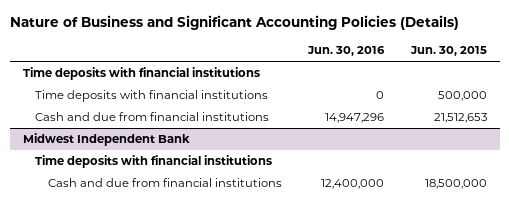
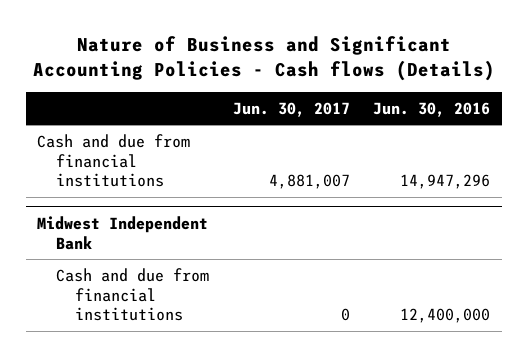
[9,15,459,31] Nature of Business and Significant Accounting Policies (Details) -> [32,35,495,81] Nature of Business and Significant Accounting Policies - Cash flows (Details)
[409,46,487,57] Jun. 30, 2015 -> none
none -> [232,101,350,117] Jun. 30, 2017
[22,67,260,81] Time deposits with financial institutions -> none
[35,90,269,103] Time deposits with financial institutions -> none
[35,155,273,169] Time deposits with financial institutions -> none

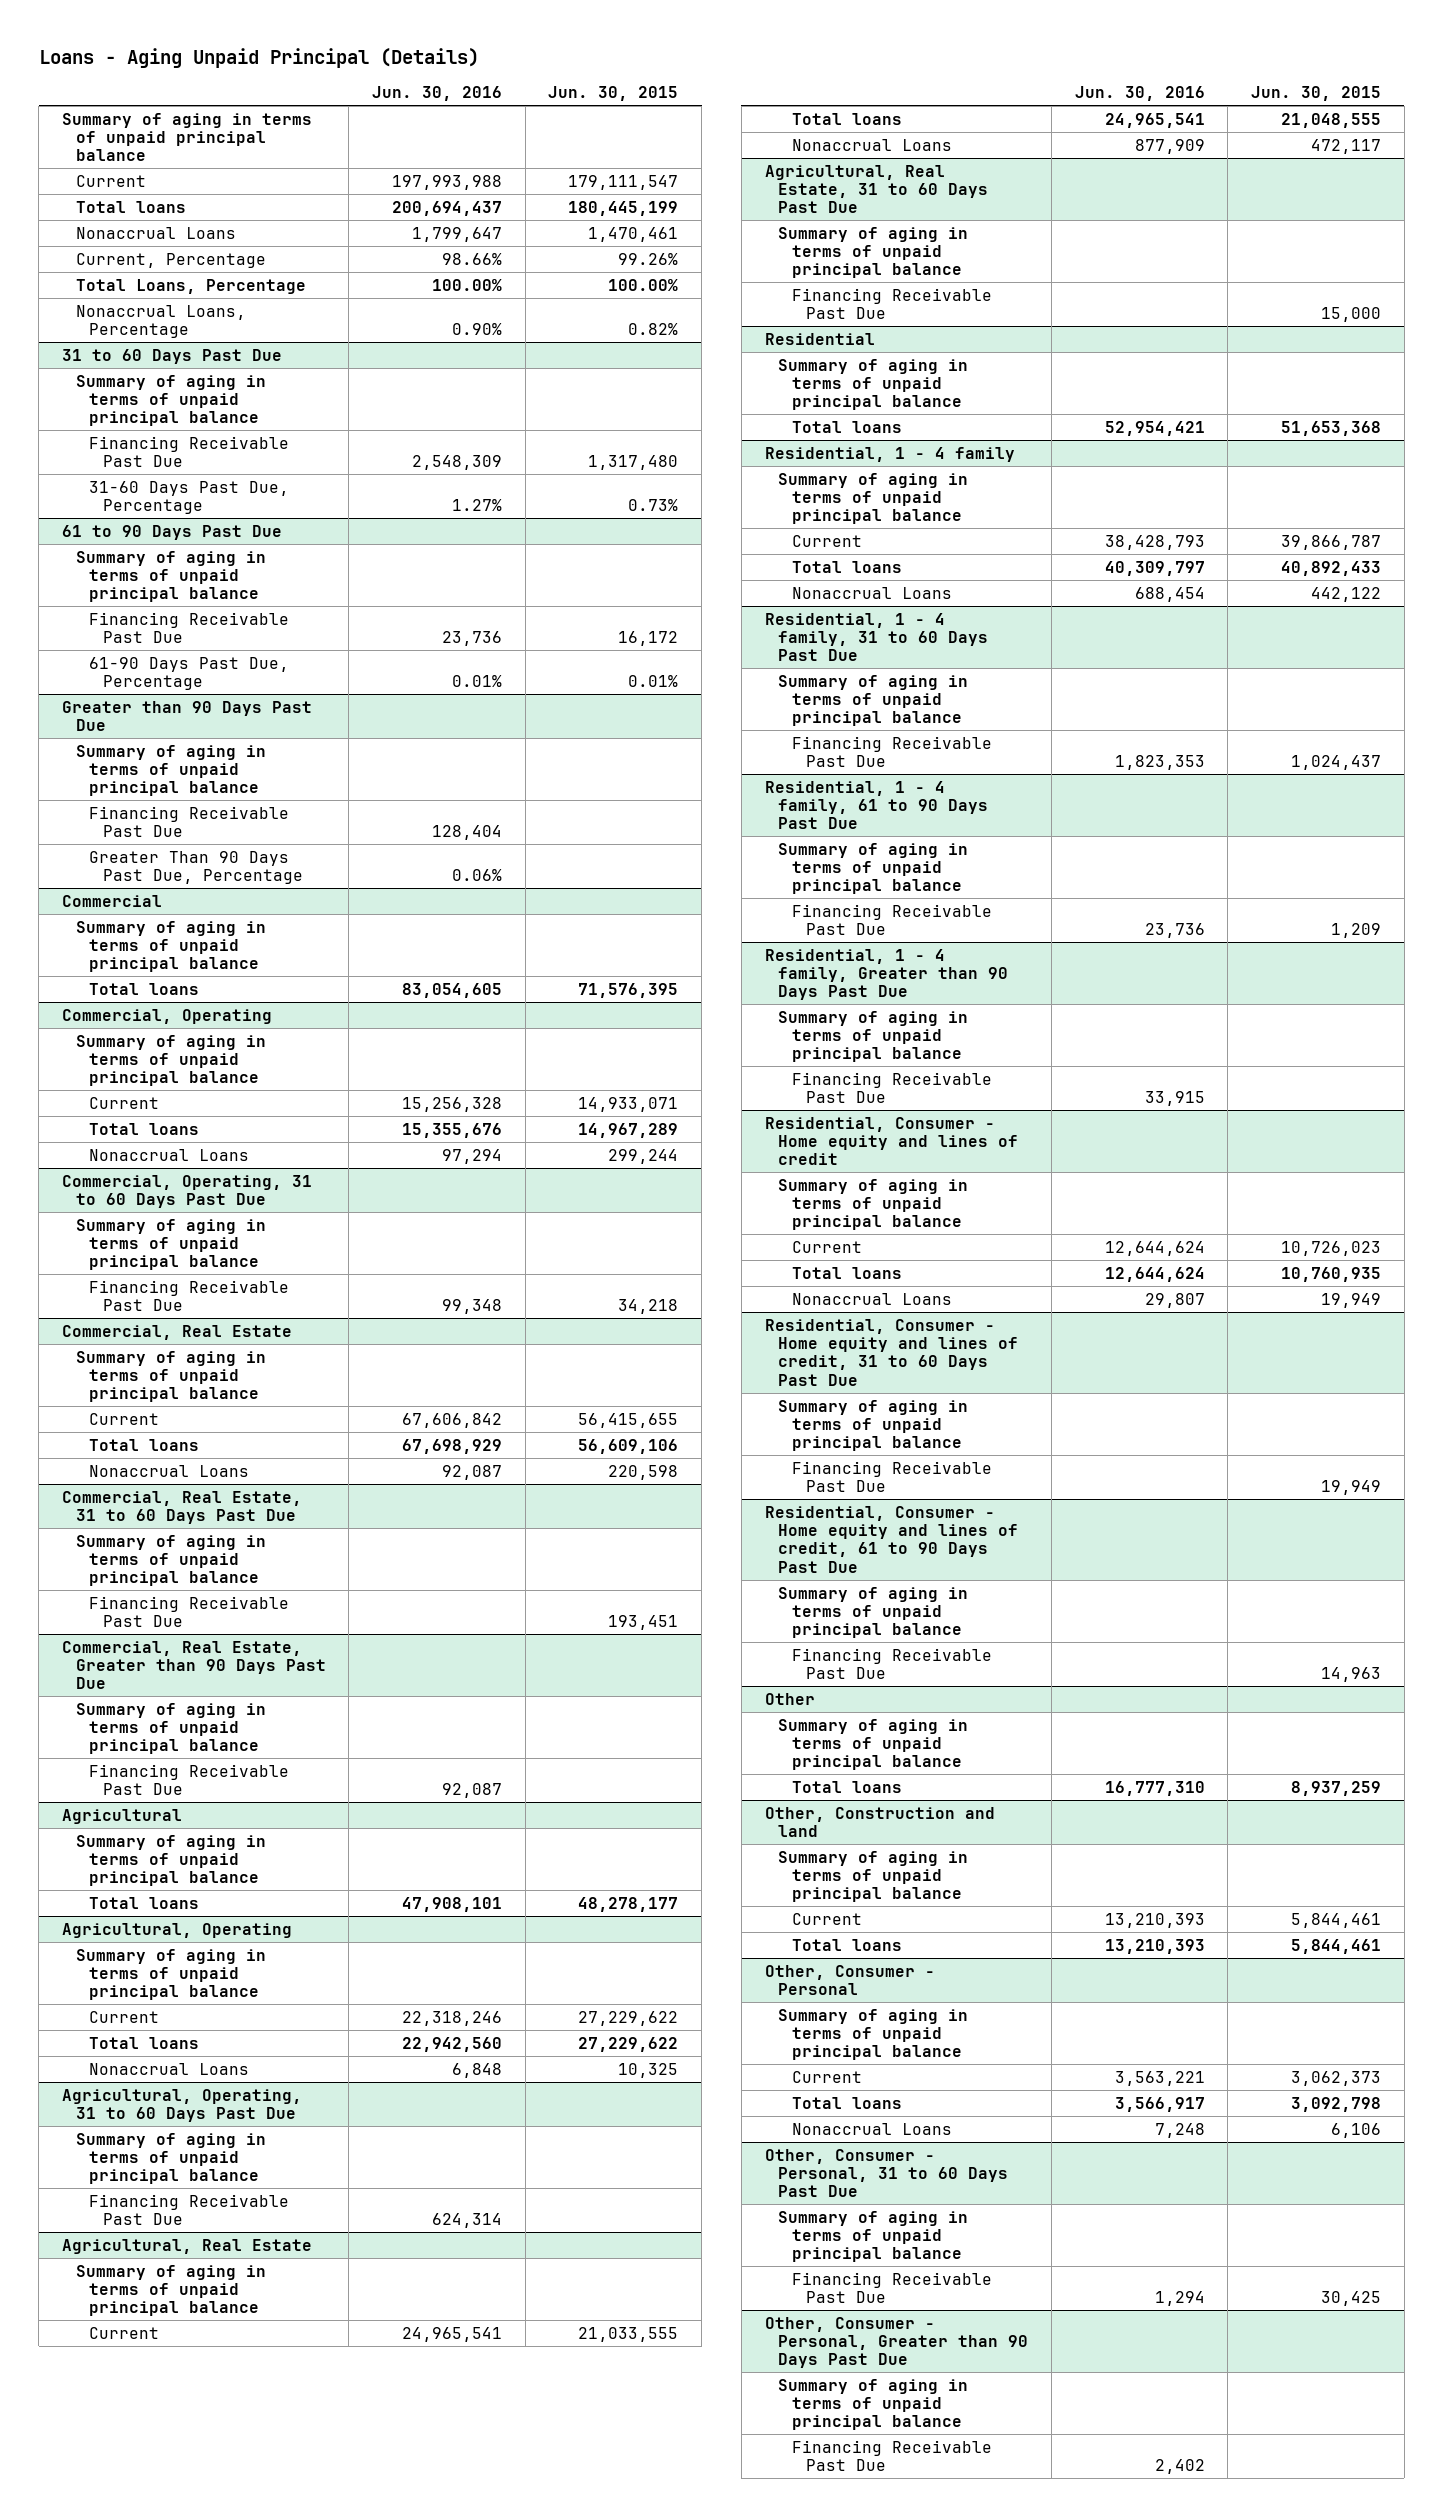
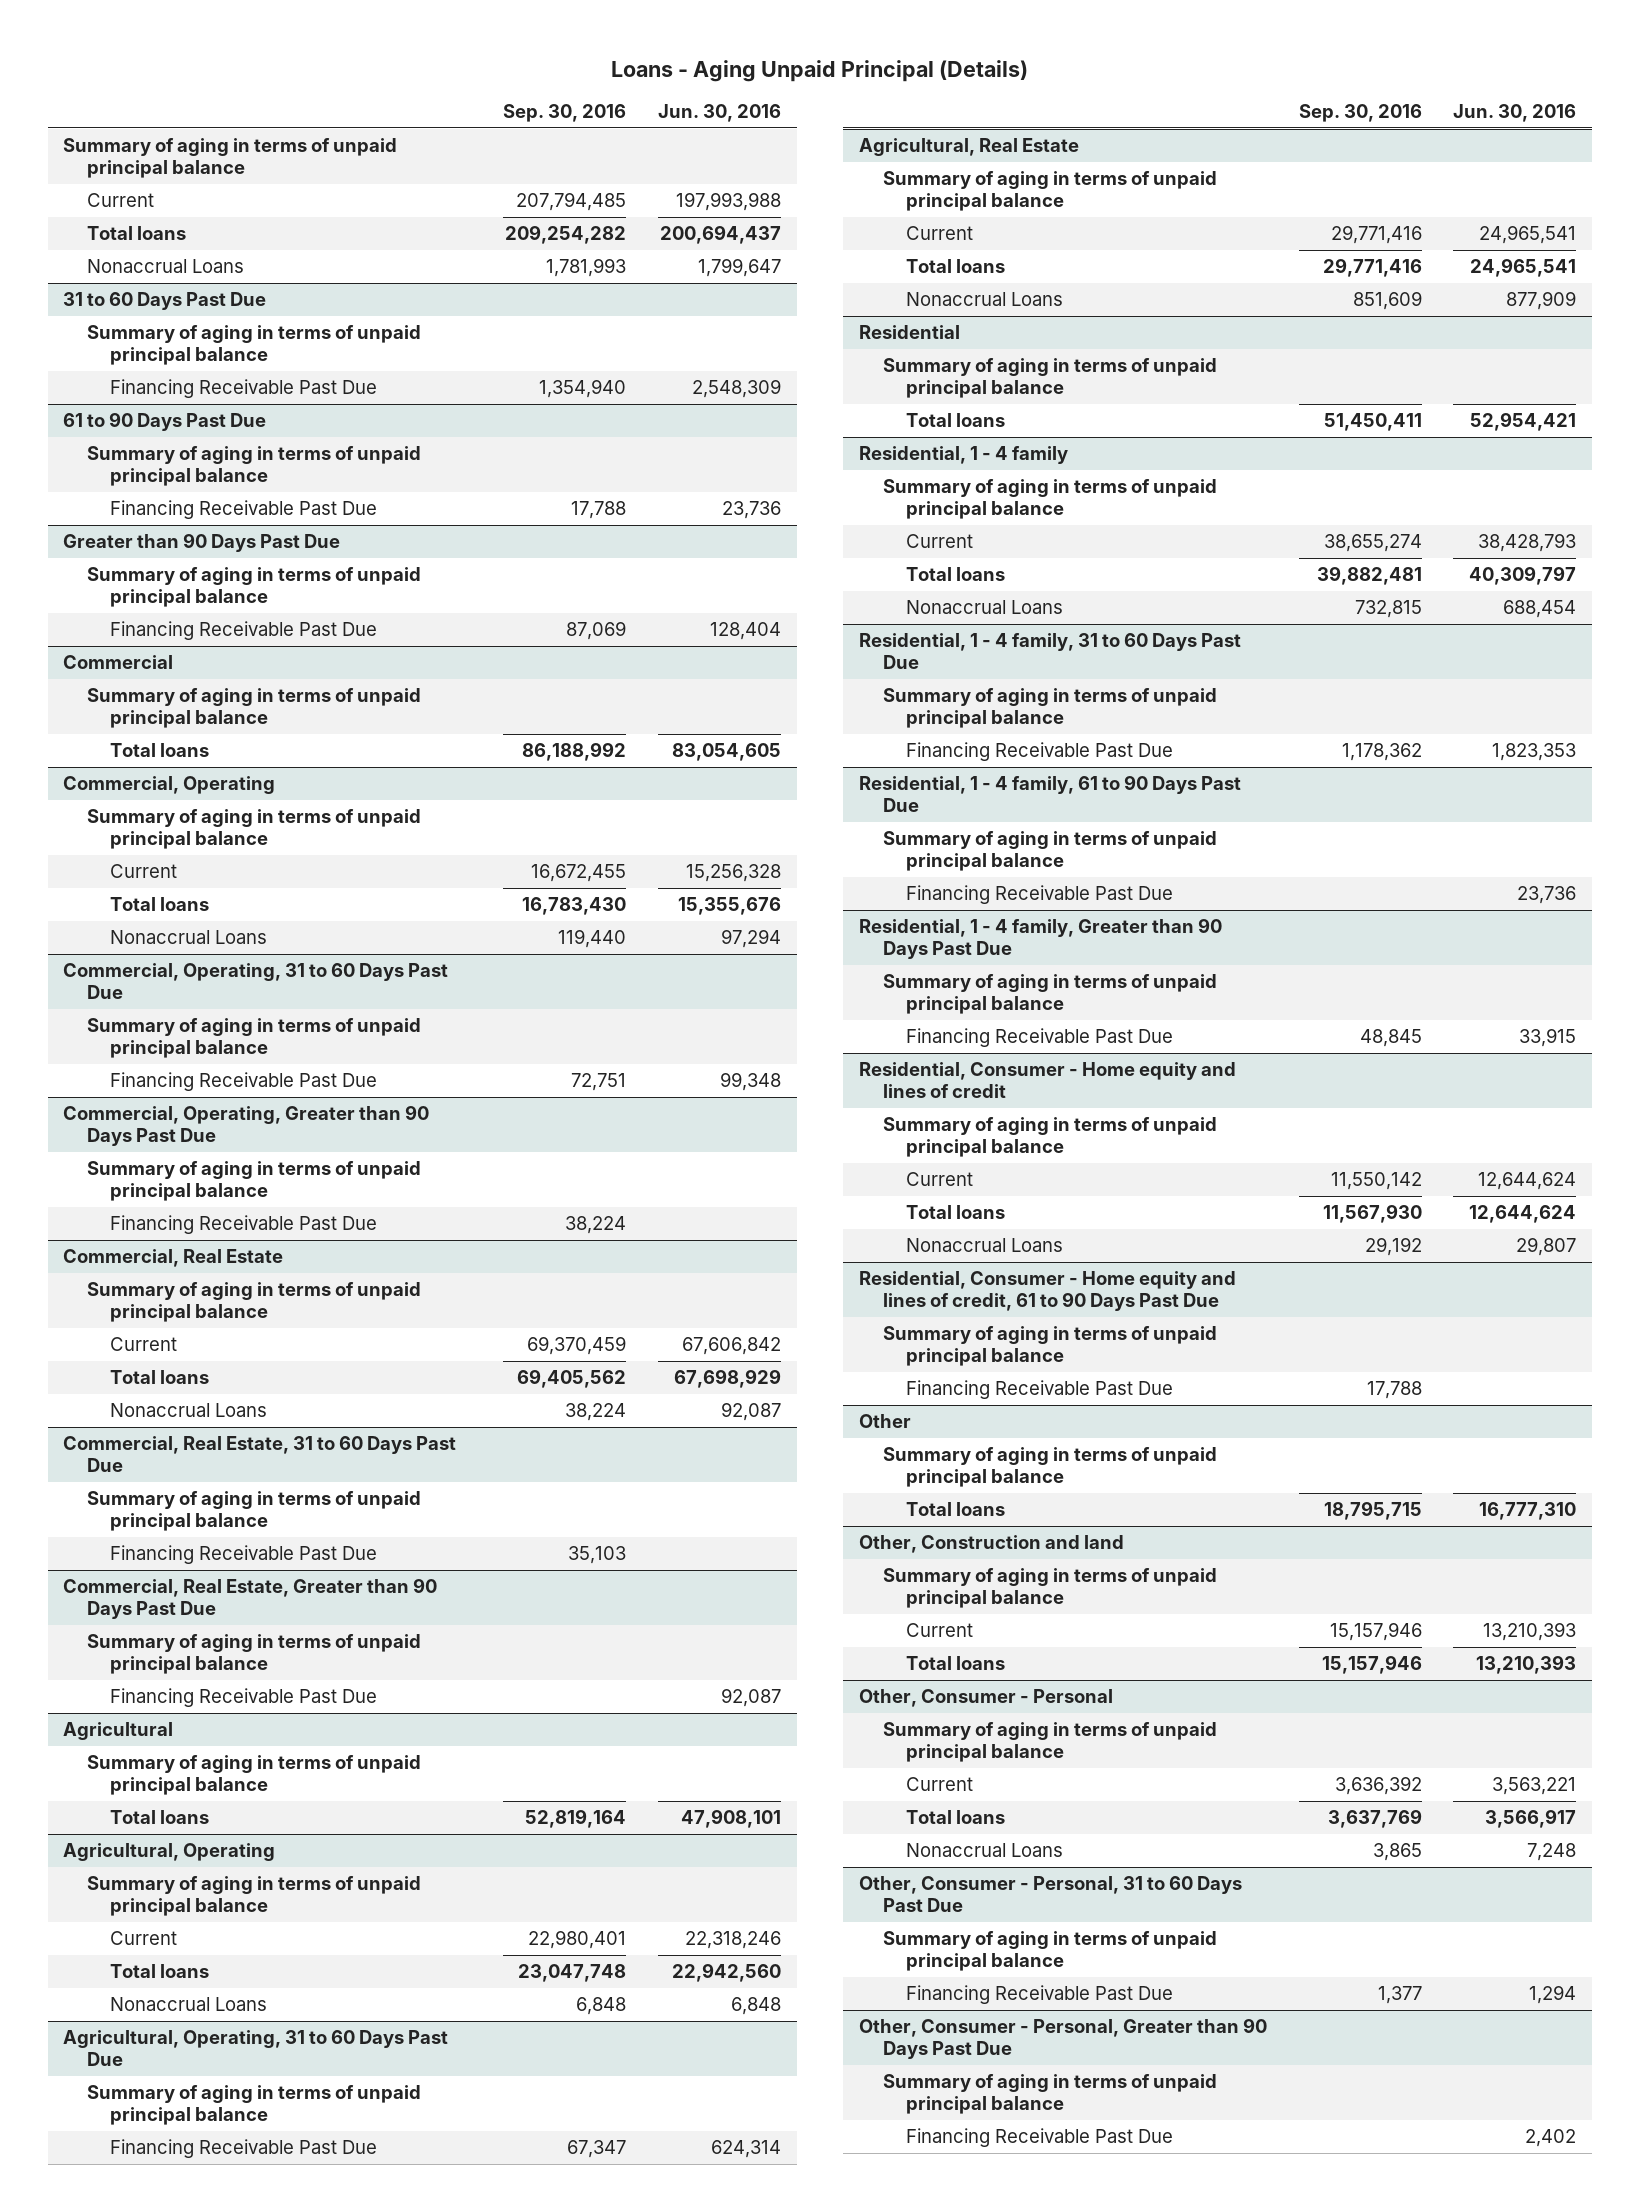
[548,86,679,102] Jun. 30, 2015 -> none
none -> [503,104,627,123] Sep. 30, 2016
[75,252,266,268] Current, Percentage -> none
[75,278,306,294] Total Loans, Percentage -> none
[75,304,246,338] Nonaccrual Loans, Percentage -> none
[89,480,290,514] 31-60 Days Past Due, Percentage -> none
[89,656,290,690] 61-90 Days Past Due, Percentage -> none
[89,850,304,884] Greater Than 90 Days Past Due, Percentage -> none
none -> [63,1105,430,1147] Commercial, Operating, Greater than 90 Days Past Due
none -> [86,1161,421,1202] Summary of aging in terms of unpaid principal balance
none -> [110,1215,378,1235] Financing Receivable Past Due
[764,164,989,214] Agricultural, Real Estate, 31 to 60 Days Past Due -> none
[778,226,969,279] Summary of aging in terms of unpaid principal balance -> none
[791,287,992,319] Financing Receivable Past Due -> none
[764,1318,1019,1386] Residential, Consumer - Home equity and lines of credit, 31 to 60 Days Past Due -> none
[778,1399,969,1452] Summary of aging in terms of unpaid principal balance -> none
[791,1460,992,1492] Financing Receivable Past Due -> none

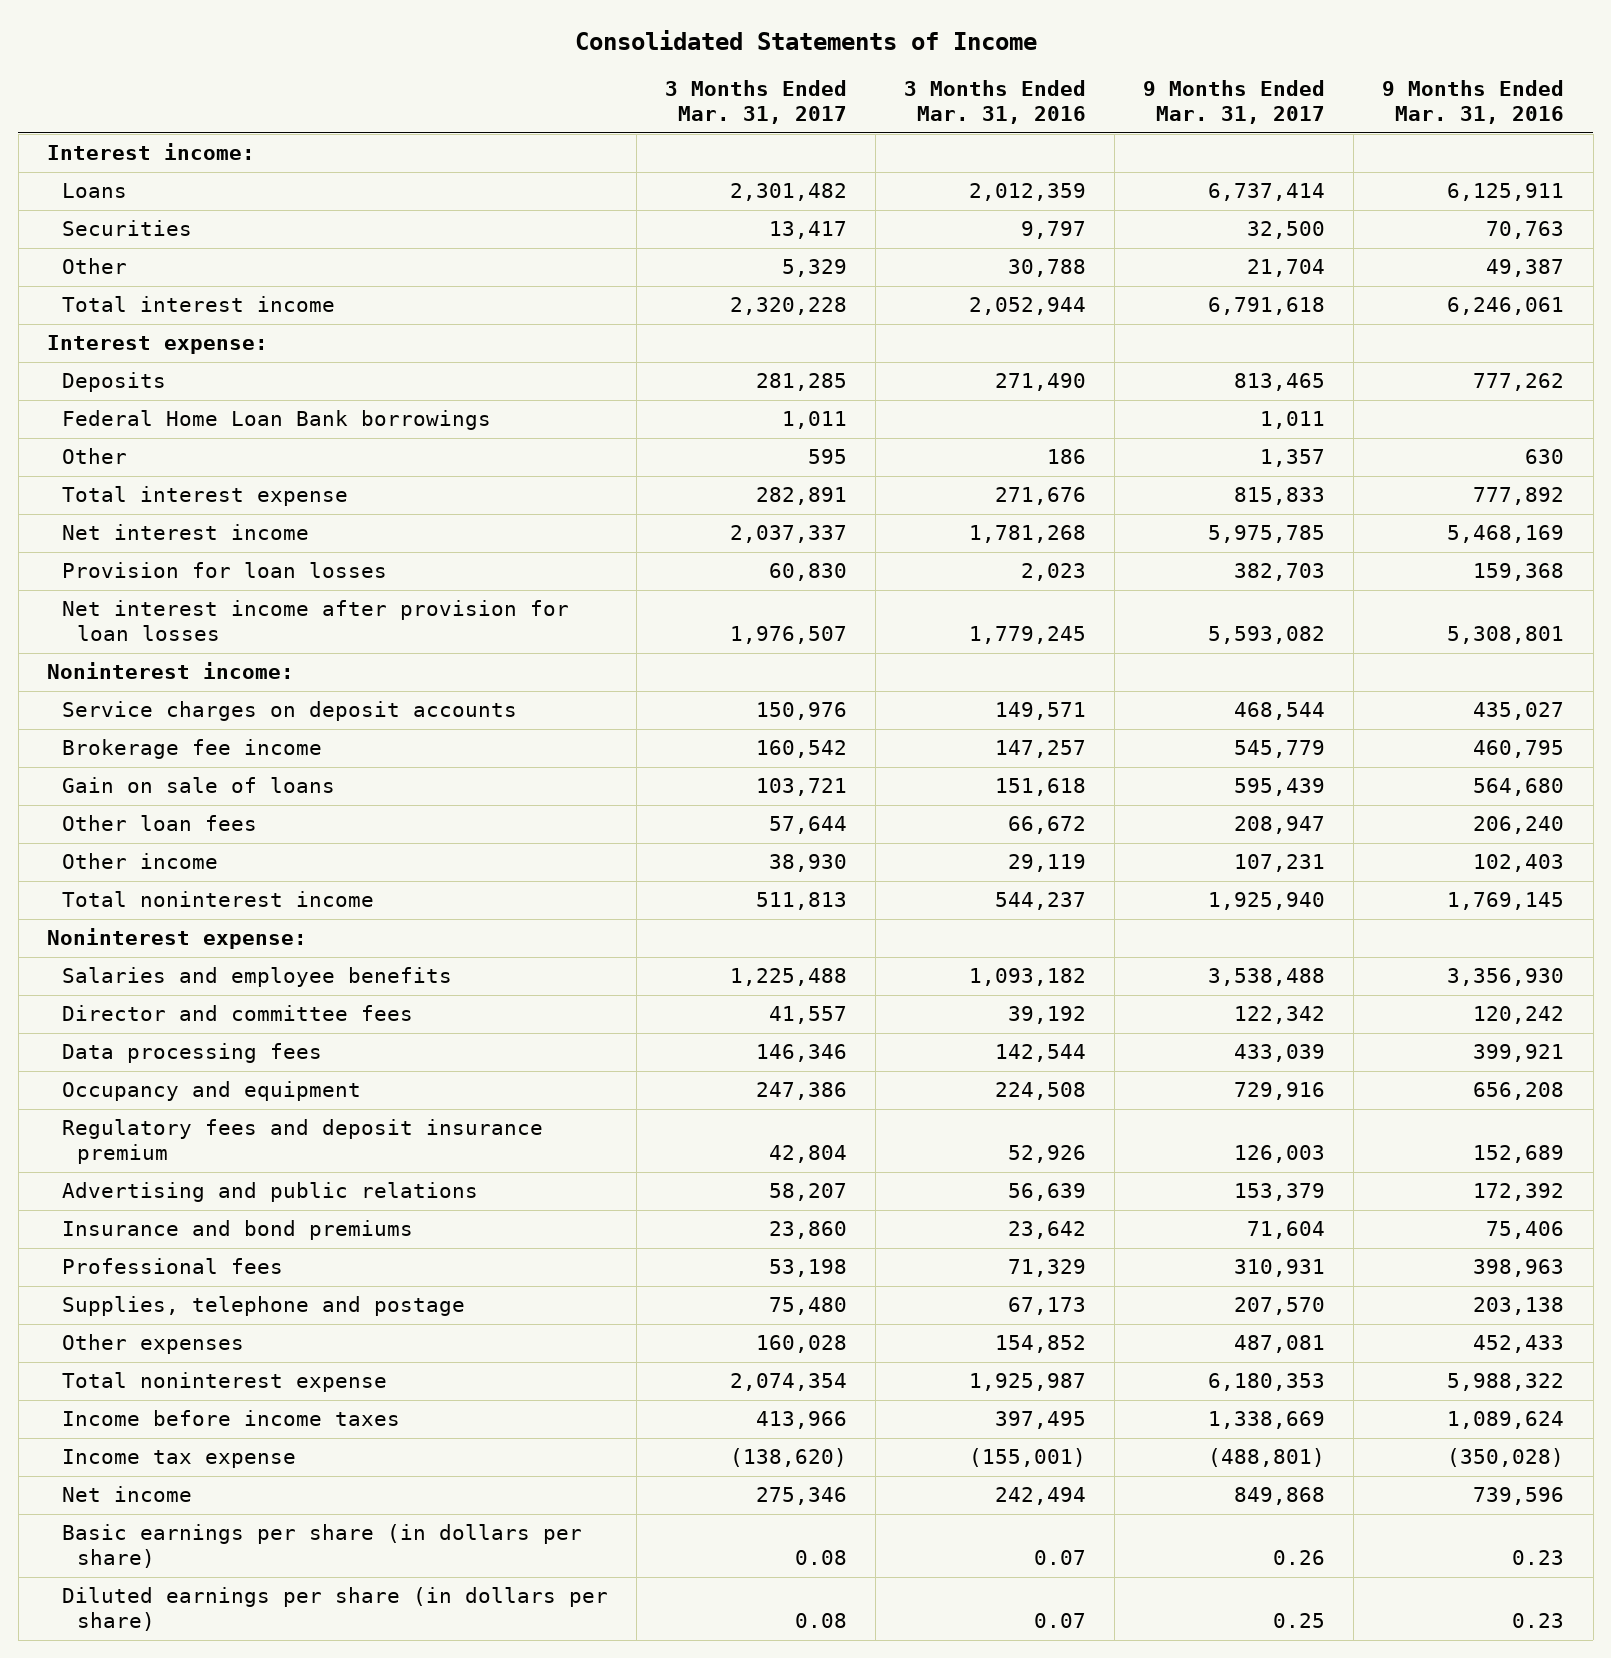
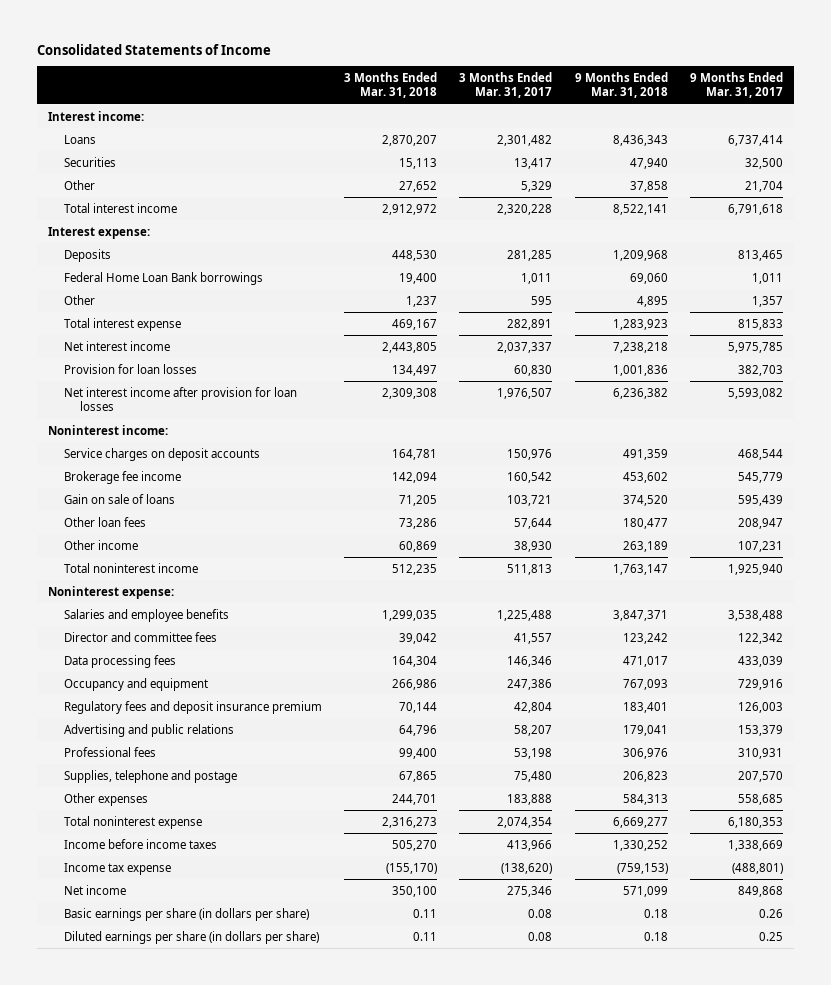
[904,80,1087,125] 3 Months Ended Mar. 31, 2016 -> none
[1382,80,1565,125] 9 Months Ended Mar. 31, 2016 -> none
none -> [344,72,438,99] 3 Months Ended Mar. 31, 2018
none -> [574,72,668,99] 9 Months Ended Mar. 31, 2018
[62,1220,414,1241] Insurance and bond premiums -> none
[756,1335,848,1354] 160,028 -> [507,793,553,805] 183,888
[1234,1335,1326,1354] 487,081 -> [737,793,783,805] 558,685

